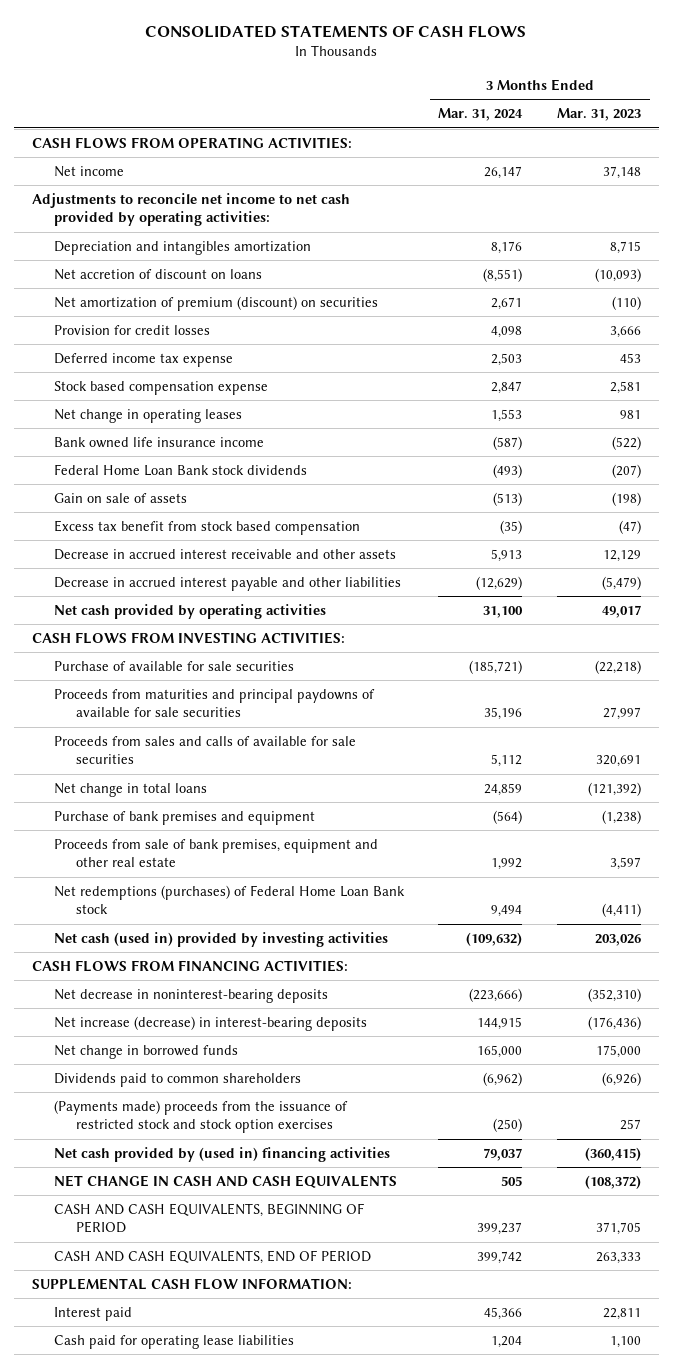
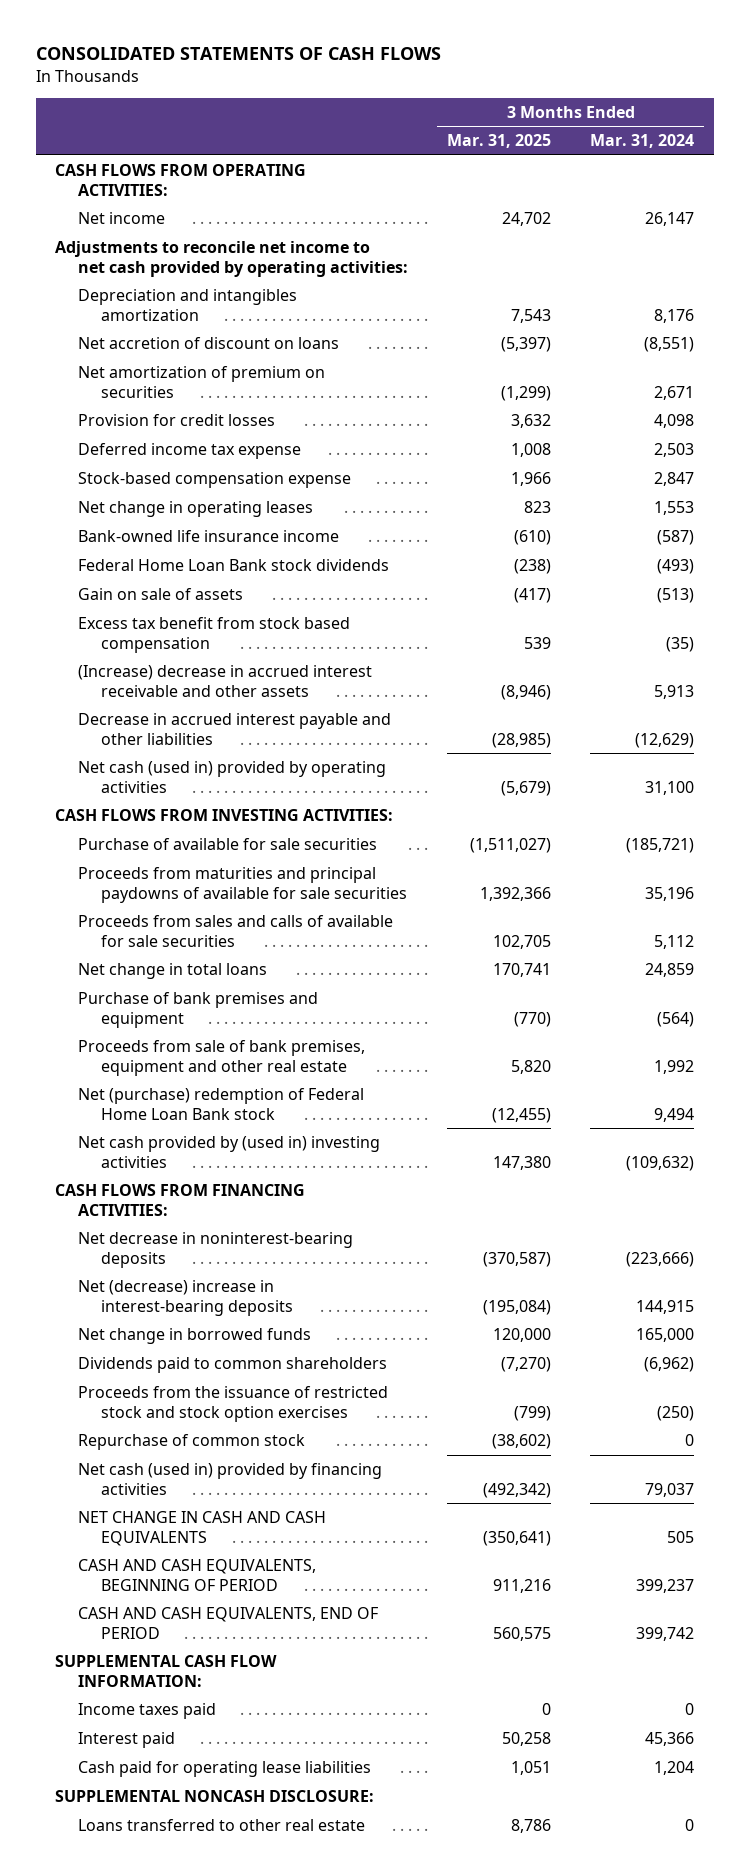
[557,108,642,122] Mar. 31, 2023 -> none
none -> [447,134,552,149] Mar. 31, 2025
[53,295,378,311] Net amortization of premium (discount) on securities -> [78,365,326,398] Net amortization of premium on securities
[53,380,268,395] Stock based compensation expense -> [78,471,352,488] Stock-based compensation expense
[53,436,264,448] Bank owned life insurance income -> [78,529,340,542] Bank-owned life insurance income
[53,548,396,560] Decrease in accrued interest receivable and other assets -> [78,664,373,697] (Increase) decrease in accrued interest receivable and other assets
[53,603,326,619] Net cash provided by operating activities -> [78,760,387,793] Net cash (used in) provided by operating activities
[53,884,405,915] Net redemptions (purchases) of Federal Home Loan Bank stock -> [78,1087,365,1120] Net (purchase) redemption of Federal Home Loan Bank stock
[53,931,388,947] Net cash (used in) provided by investing activities -> [78,1135,381,1168] Net cash provided by (used in) investing activities
[53,1015,367,1031] Net increase (decrease) in interest-bearing deposits -> [78,1279,294,1316] Net (decrease) increase in interest-bearing deposits
[53,1099,348,1134] (Payments made) proceeds from the issuance of restricted stock and stock option exercises -> [78,1385,389,1422] Proceeds from the issuance of restricted stock and stock option exercises
none -> [78,1433,306,1450] Repurchase of common stock
[53,1146,390,1162] Net cash provided by (used in) financing activities -> [78,1462,383,1495] Net cash (used in) provided by financing activities
none -> [78,1702,217,1719] Income taxes paid
none -> [55,1789,375,1802] SUPPLEMENTAL NONCASH DISCLOSURE:
none -> [78,1818,366,1831] Loans transferred to other real estate

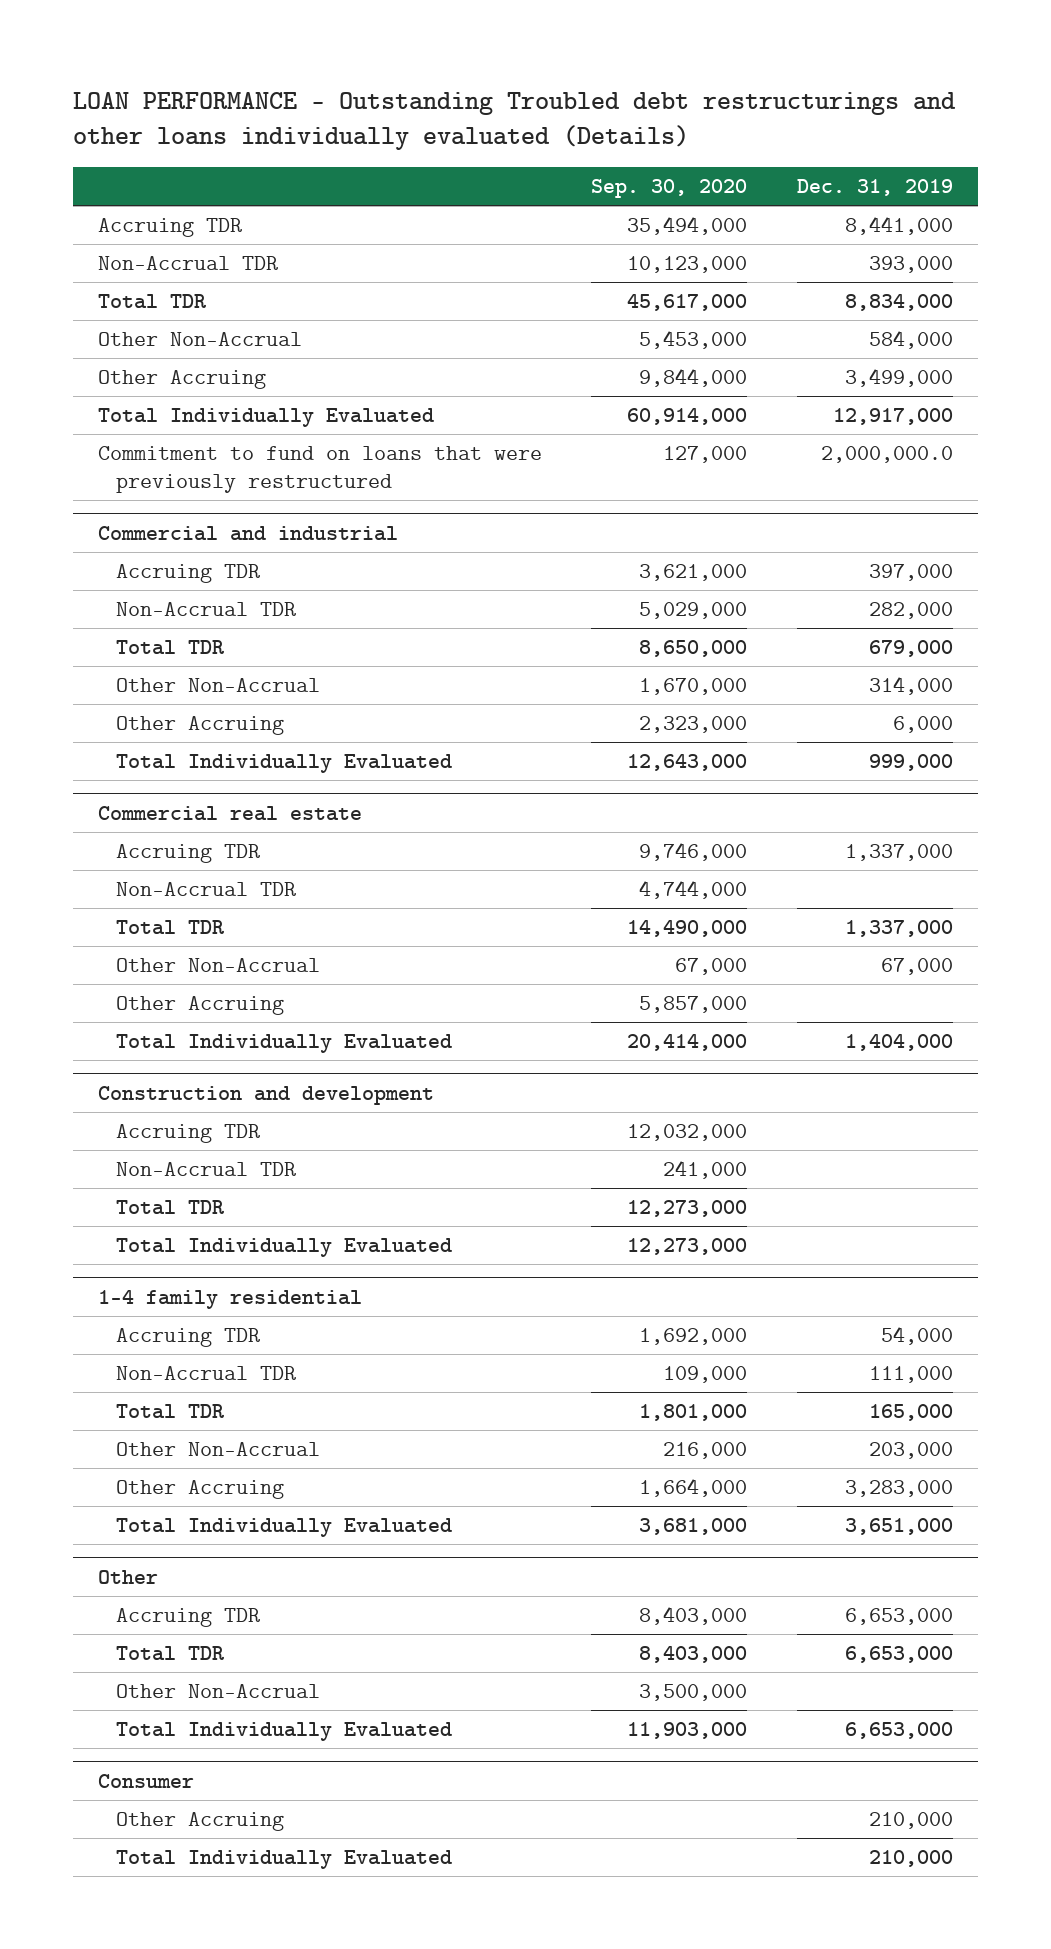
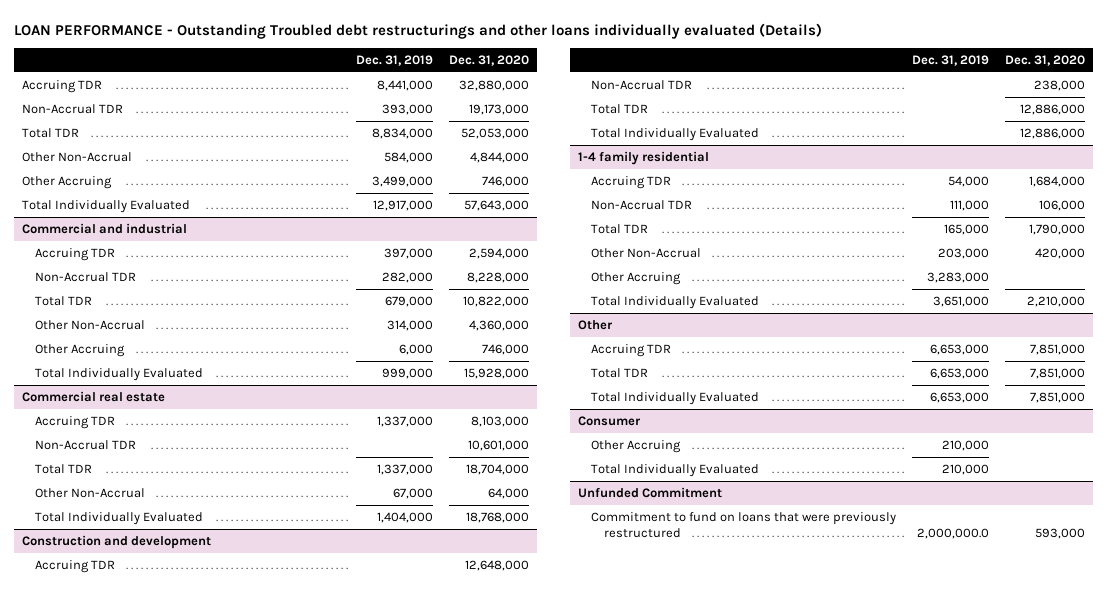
[591,179,748,199] Sep. 30, 2020 -> none
none -> [449,54,530,66] Dec. 31, 2020
[97,446,542,493] Commitment to fund on loans that were previously restructured -> none
[115,996,284,1016] Other Accruing -> none
[115,1684,320,1699] Other Non-Accrual -> none
none -> [577,487,722,499] Unfunded Commitment
none -> [590,512,896,539] Commitment to fund on loans that were previously restructured

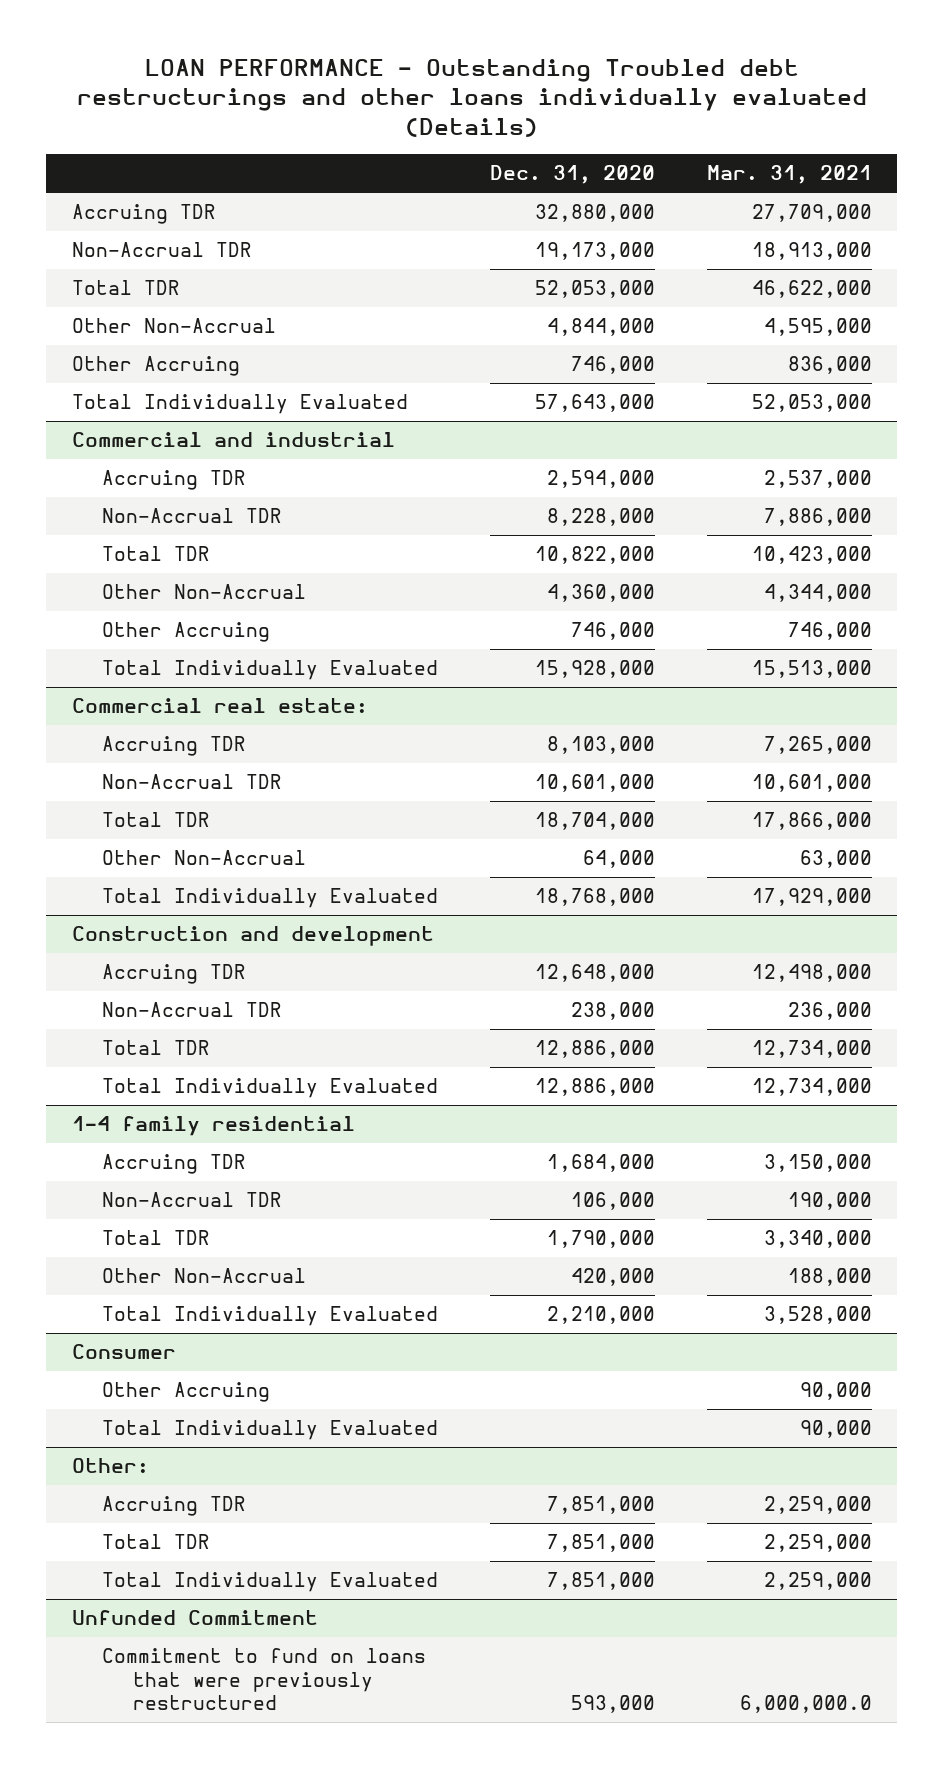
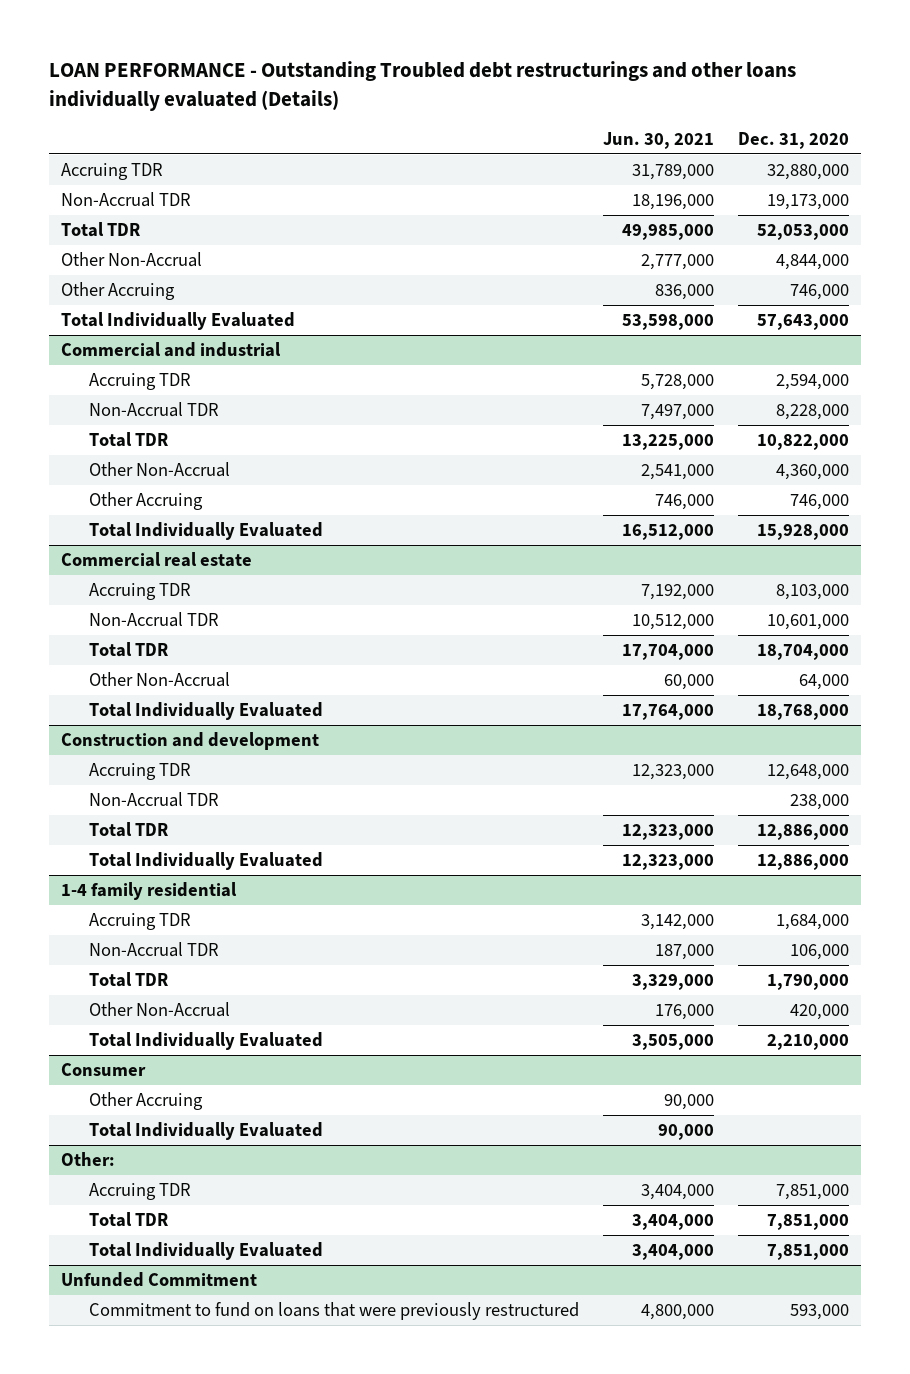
[706,165,872,185] Mar. 31, 2021 -> none
none -> [603,132,715,150] Jun. 30, 2021
[71,698,368,714] Commercial real estate: -> [60,551,252,567] Commercial real estate

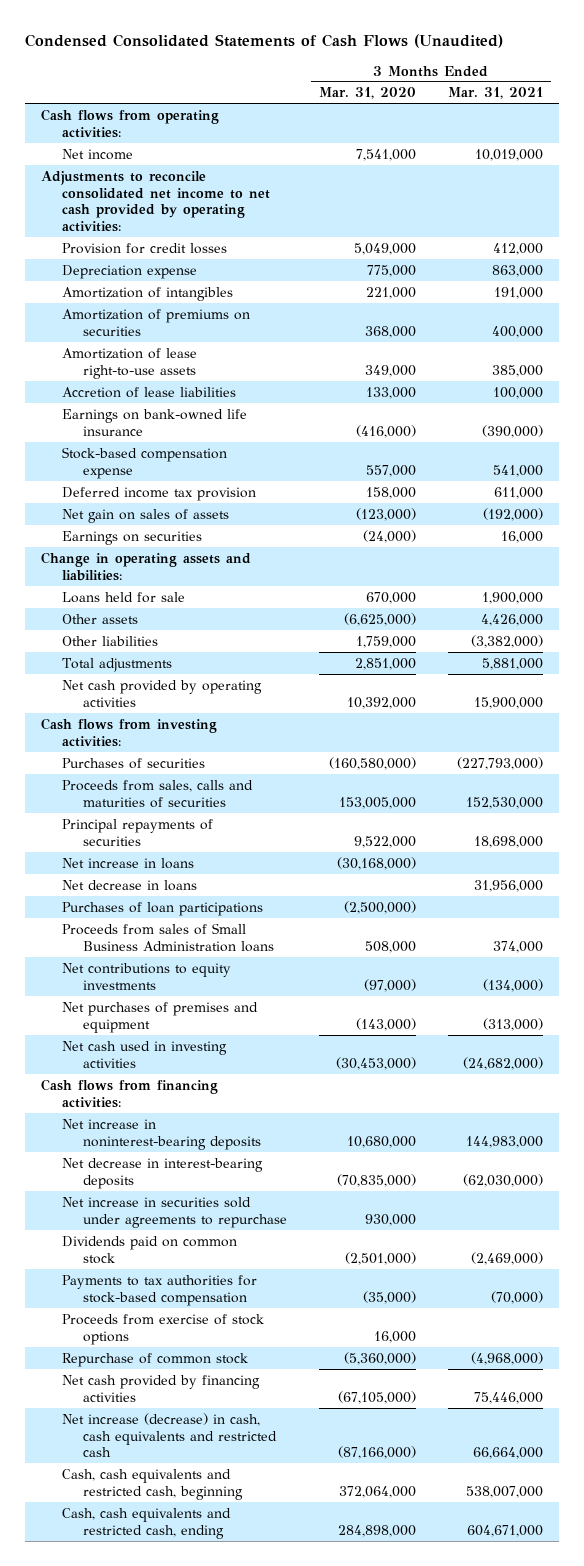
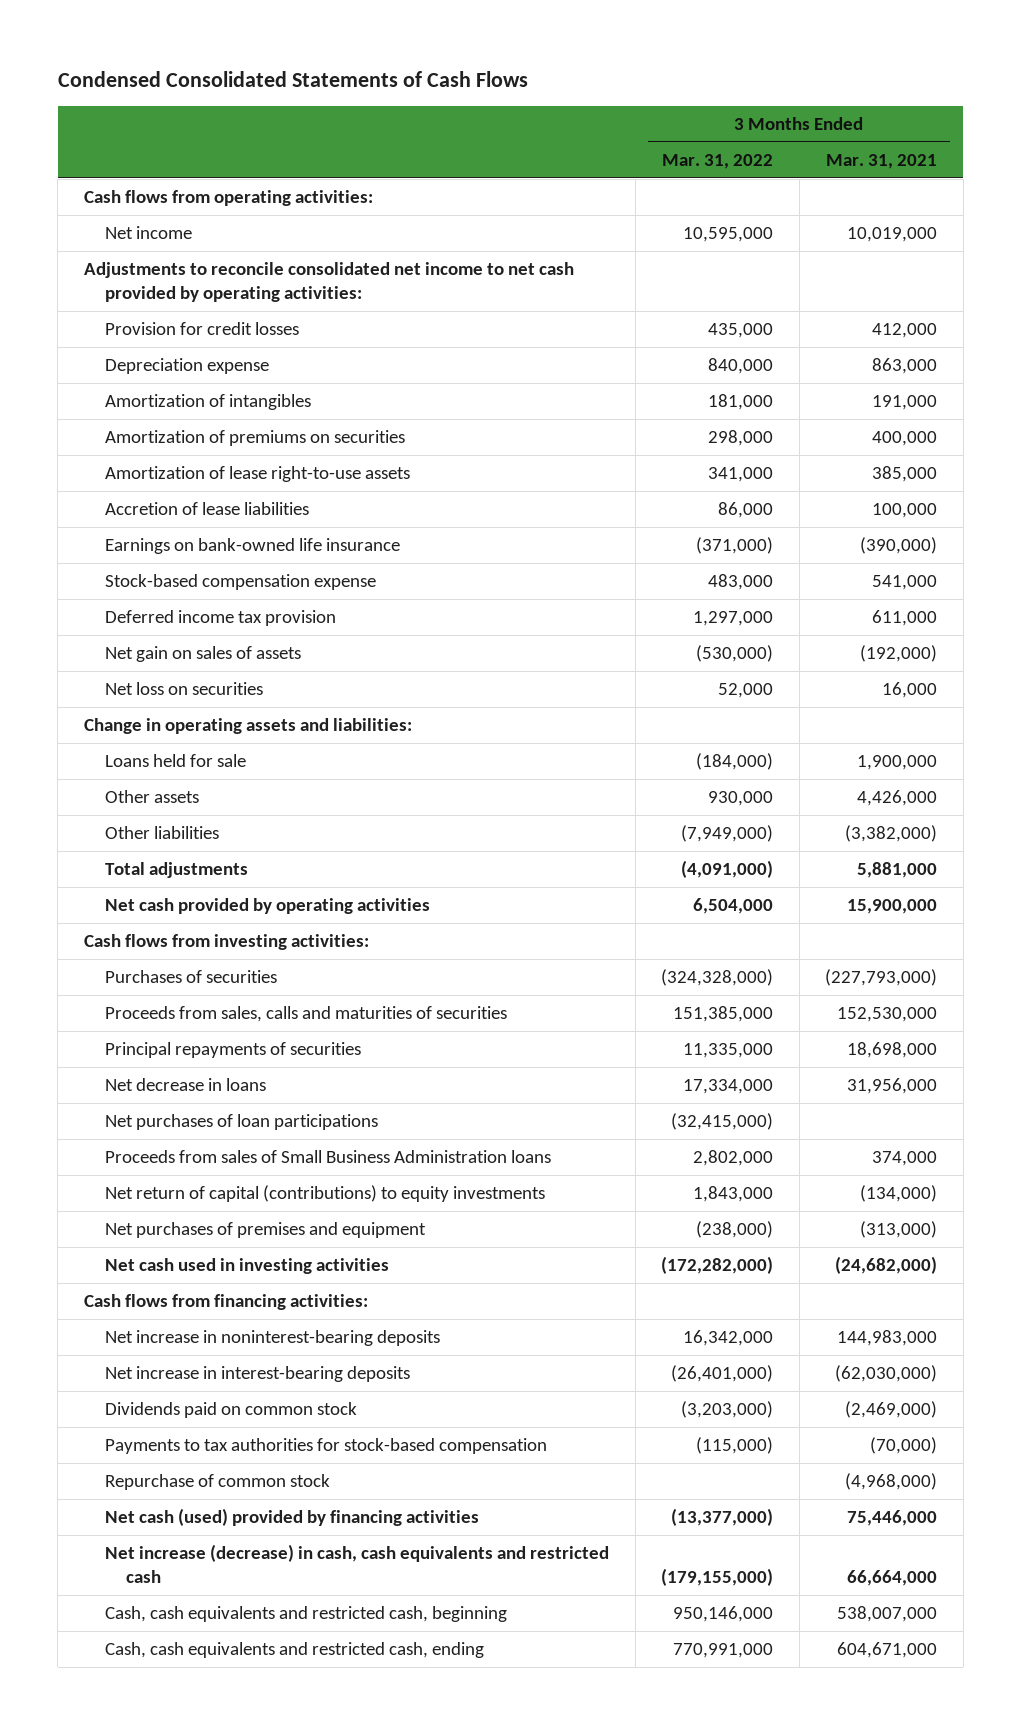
[24,34,503,49] Condensed Consolidated Statements of Cash Flows (Unaudited) -> [57,70,528,87] Condensed Consolidated Statements of Cash Flows
[318,87,416,100] Mar. 31, 2020 -> none
none -> [662,153,774,169] Mar. 31, 2022
[61,530,202,545] Earnings on securities -> [105,682,264,696] Net loss on securities
[61,857,194,869] Net increase in loans -> none
[61,901,263,916] Purchases of loan participations -> [105,1114,379,1131] Net purchases of loan participations
[61,962,231,990] Net contributions to equity investments -> [105,1185,546,1203] Net return of capital (contributions) to equity investments
[61,1196,287,1228] Net increase in securities sold under agreements to repurchase -> none
[61,1157,263,1189] Net decrease in interest-bearing deposits -> [105,1366,411,1383] Net increase in interest-bearing deposits
[61,1313,264,1345] Proceeds from exercise of stock options -> none
[61,1374,260,1402] Net cash provided by financing activities -> [105,1508,480,1527] Net cash (used) provided by financing activities

